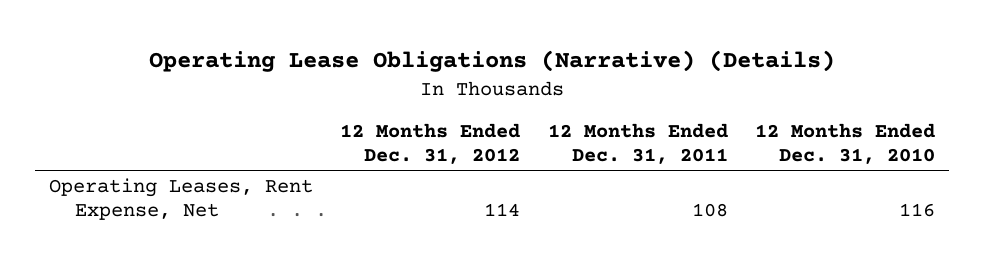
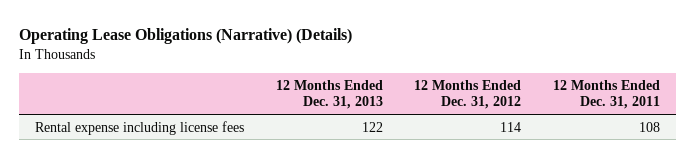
[755,122,936,165] 12 Months Ended Dec. 31, 2010 -> none
none -> [275,79,383,110] 12 Months Ended Dec. 31, 2013
[48,177,313,221] Operating Leases, Rent Expense, Net -> [34,120,244,135] Rental expense including license fees

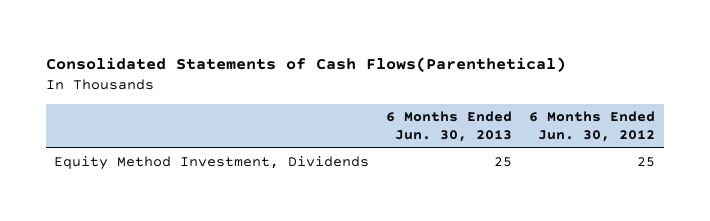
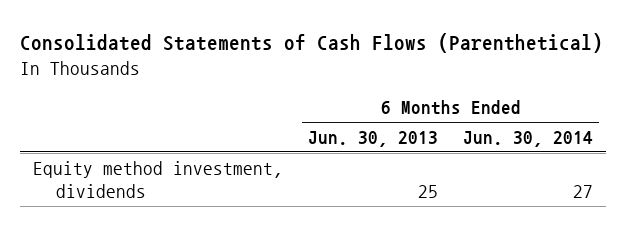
[45,56,566,72] Consolidated Statements of Cash Flows(Parenthetical) -> [20,32,604,53] Consolidated Statements of Cash Flows (Parenthetical)
[529,111,656,143] 6 Months Ended Jun. 30, 2012 -> none
none -> [463,130,594,147] Jun. 30, 2014
[54,156,370,171] Equity Method Investment, Dividends -> [32,160,283,198] Equity method investment, dividends

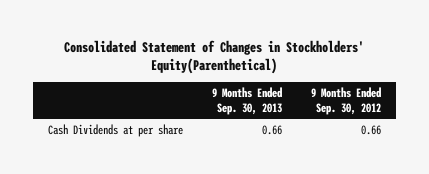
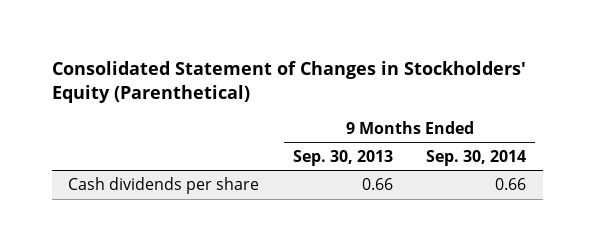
[64,39,365,75] Consolidated Statement of Changes in Stockholders' Equity(Parenthetical) -> [51,61,526,104] Consolidated Statement of Changes in Stockholders' Equity (Parenthetical)
[311,87,382,115] 9 Months Ended Sep. 30, 2012 -> none
none -> [426,149,527,166] Sep. 30, 2014
[47,123,183,137] Cash Dividends at per share -> [68,177,260,195] Cash dividends per share

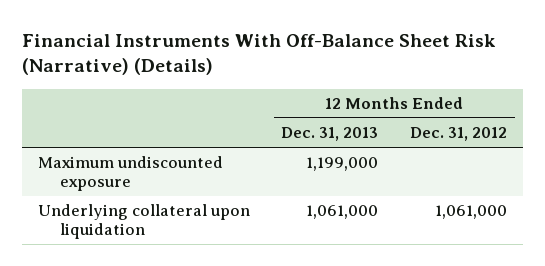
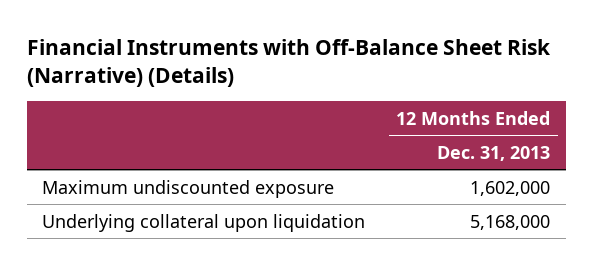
[21,34,496,76] Financial Instruments With Off-Balance Sheet Risk (Narrative) (Details) -> [26,38,551,87] Financial Instruments with Off-Balance Sheet Risk (Narrative) (Details)
[410,127,508,142] Dec. 31, 2012 -> none
[306,157,379,172] 1,199,000 -> [470,180,551,196] 1,602,000
[306,205,379,220] 1,061,000 -> [470,214,551,230] 5,168,000

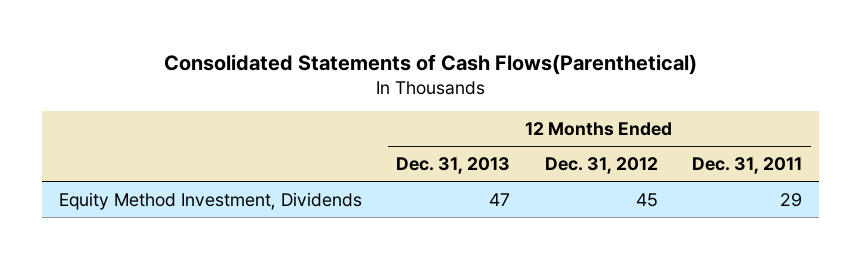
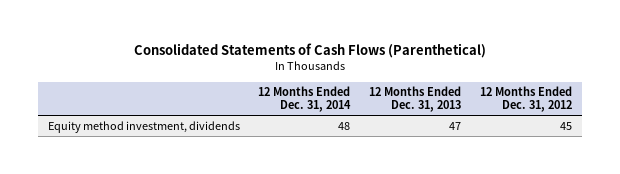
[163,53,697,75] Consolidated Statements of Cash Flows(Parenthetical) -> [133,43,486,59] Consolidated Statements of Cash Flows (Parenthetical)
[692,157,803,175] Dec. 31, 2011 -> none
none -> [258,85,352,113] 12 Months Ended Dec. 31, 2014
[59,191,363,210] Equity Method Investment, Dividends -> [47,121,240,134] Equity method investment, dividends

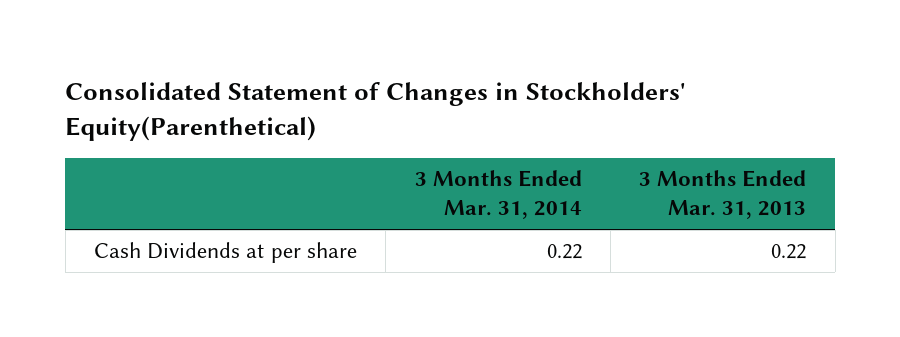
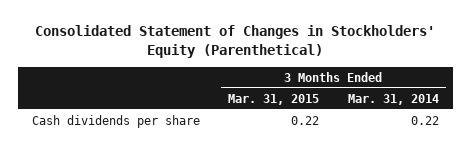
[65,82,687,142] Consolidated Statement of Changes in Stockholders' Equity(Parenthetical) -> [35,25,436,58] Consolidated Statement of Changes in Stockholders' Equity (Parenthetical)
[639,170,807,220] 3 Months Ended Mar. 31, 2013 -> none
none -> [228,93,320,105] Mar. 31, 2015
[93,242,357,264] Cash Dividends at per share -> [31,114,200,128] Cash dividends per share

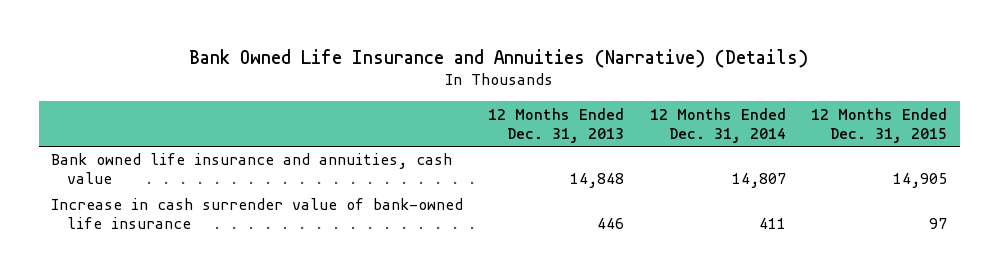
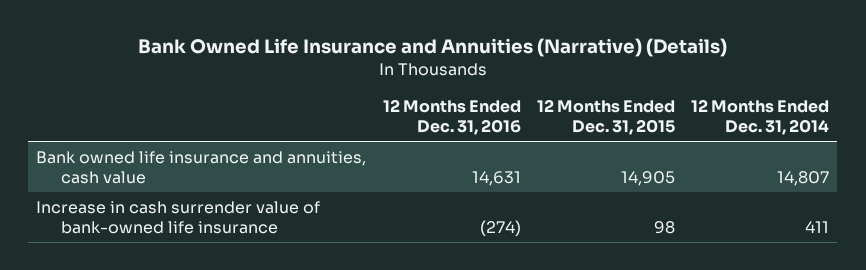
[488,107,625,143] 12 Months Ended Dec. 31, 2013 -> none
none -> [382,99,521,135] 12 Months Ended Dec. 31, 2016
[928,218,947,230] 97 -> [654,220,676,234] 98

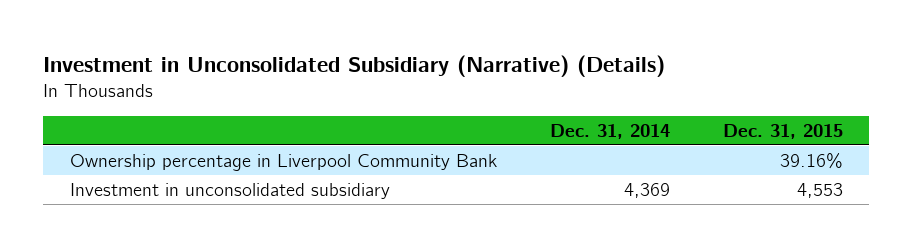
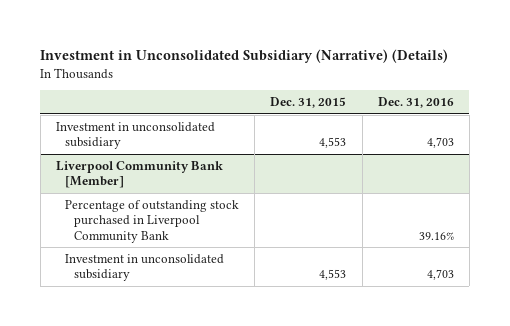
[549,124,670,140] Dec. 31, 2014 -> none
none -> [377,97,454,109] Dec. 31, 2016
[69,153,497,171] Ownership percentage in Liverpool Community Bank -> none
none -> [56,160,224,189] Liverpool Community Bank [Member]
none -> [65,199,240,243] Percentage of outstanding stock purchased in Liverpool Community Bank
none -> [65,253,225,282] Investment in unconsolidated subsidiary

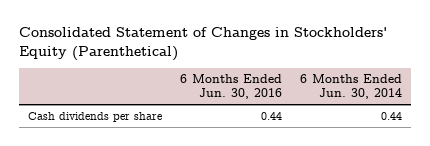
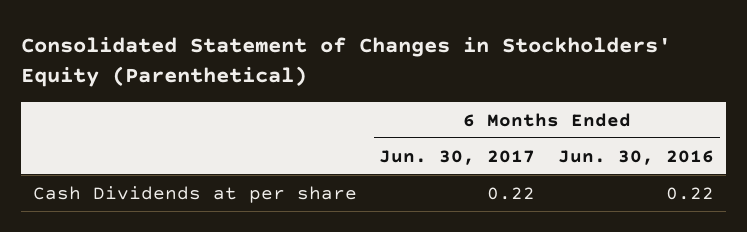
[300,74,403,100] 6 Months Ended Jun. 30, 2014 -> none
none -> [379,149,536,165] Jun. 30, 2017
[27,112,162,123] Cash dividends per share -> [32,185,357,203] Cash Dividends at per share
[261,112,283,121] 0.44 -> [666,186,715,200] 0.22

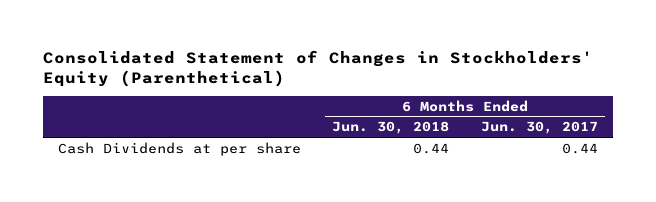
[558,149,715,165] Jun. 30, 2016 -> none
none -> [332,121,450,135] Jun. 30, 2018
[487,186,536,200] 0.22 -> [561,142,598,154] 0.44

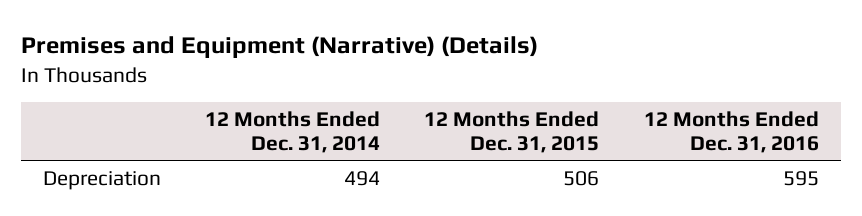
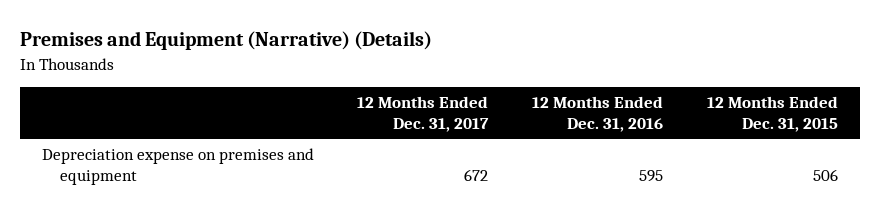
[205,111,381,154] 12 Months Ended Dec. 31, 2014 -> none
none -> [357,95,490,132] 12 Months Ended Dec. 31, 2017
[43,170,162,190] Depreciation -> [41,148,314,185] Depreciation expense on premises and equipment

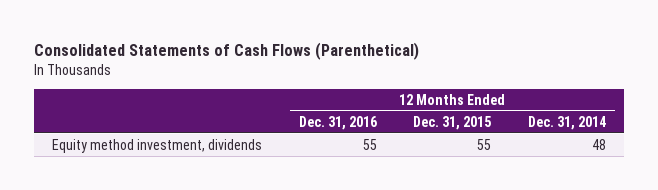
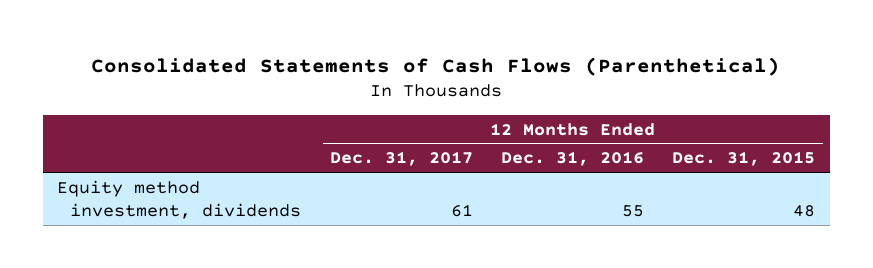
[527,115,606,130] Dec. 31, 2014 -> none
none -> [329,151,473,167] Dec. 31, 2017
[477,138,492,150] 55 -> [793,204,816,217] 48

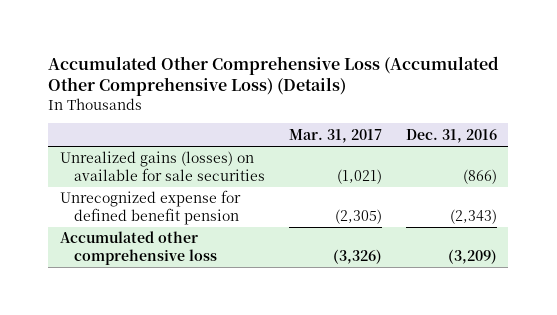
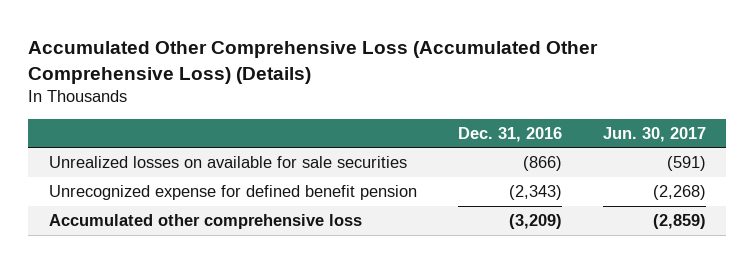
[288,128,382,143] Mar. 31, 2017 -> none
none -> [602,126,706,142] Jun. 30, 2017
[60,151,266,181] Unrealized gains (losses) on available for sale securities -> [48,156,407,169] Unrealized losses on available for sale securities

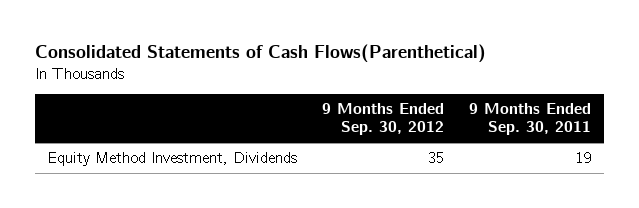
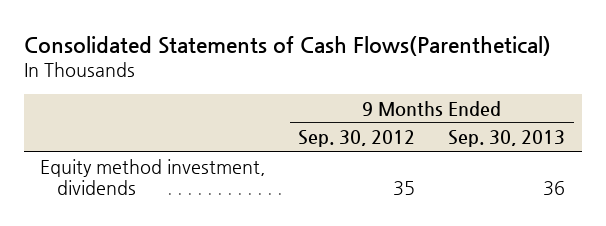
[469,103,592,136] 9 Months Ended Sep. 30, 2011 -> none
none -> [448,130,566,148] Sep. 30, 2013
[47,152,298,167] Equity Method Investment, Dividends -> [40,158,266,196] Equity method investment, dividends

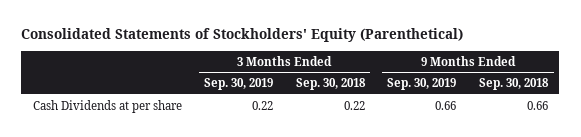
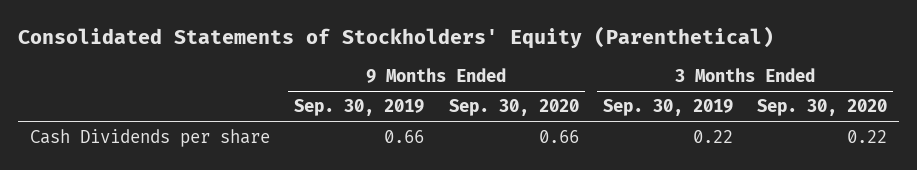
[295,78,366,91] Sep. 30, 2018 -> none
[479,78,550,91] Sep. 30, 2018 -> none
none -> [448,99,579,117] Sep. 30, 2020
none -> [757,99,888,117] Sep. 30, 2020
[32,99,182,113] Cash Dividends at per share -> [29,128,270,147] Cash Dividends per share

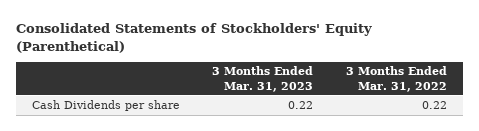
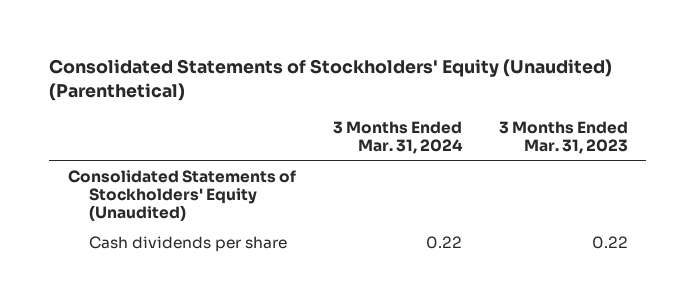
[15,23,372,53] Consolidated Statements of Stockholders' Equity (Parenthetical) -> [49,58,613,101] Consolidated Statements of Stockholders' Equity (Unaudited) (Parenthetical)
[345,66,447,92] 3 Months Ended Mar. 31, 2022 -> none
none -> [332,120,463,154] 3 Months Ended Mar. 31, 2024
none -> [67,169,296,221] Consolidated Statements of Stockholders' Equity (Unaudited)
[32,100,181,112] Cash Dividends per share -> [88,235,287,252] Cash dividends per share

